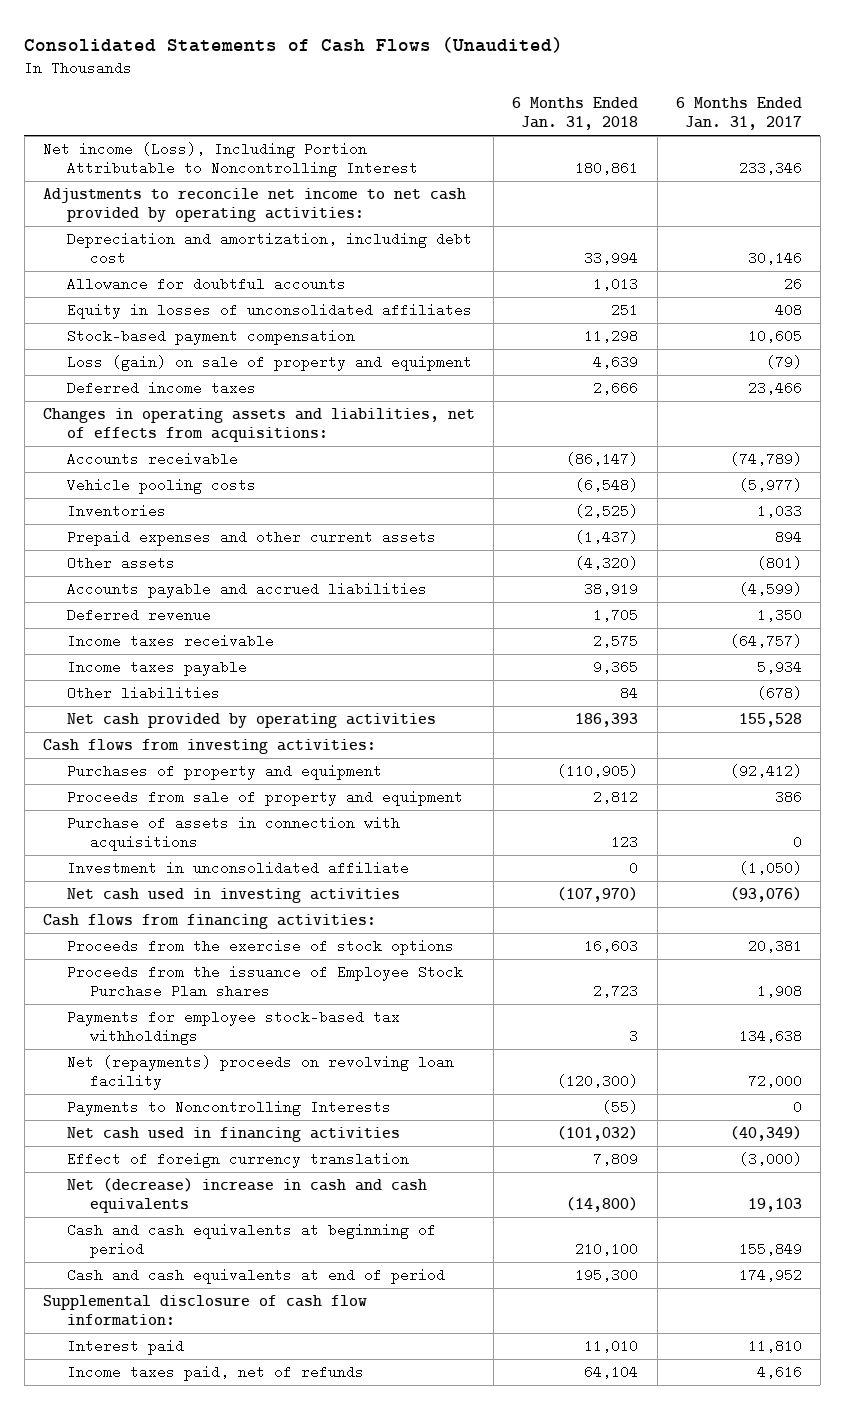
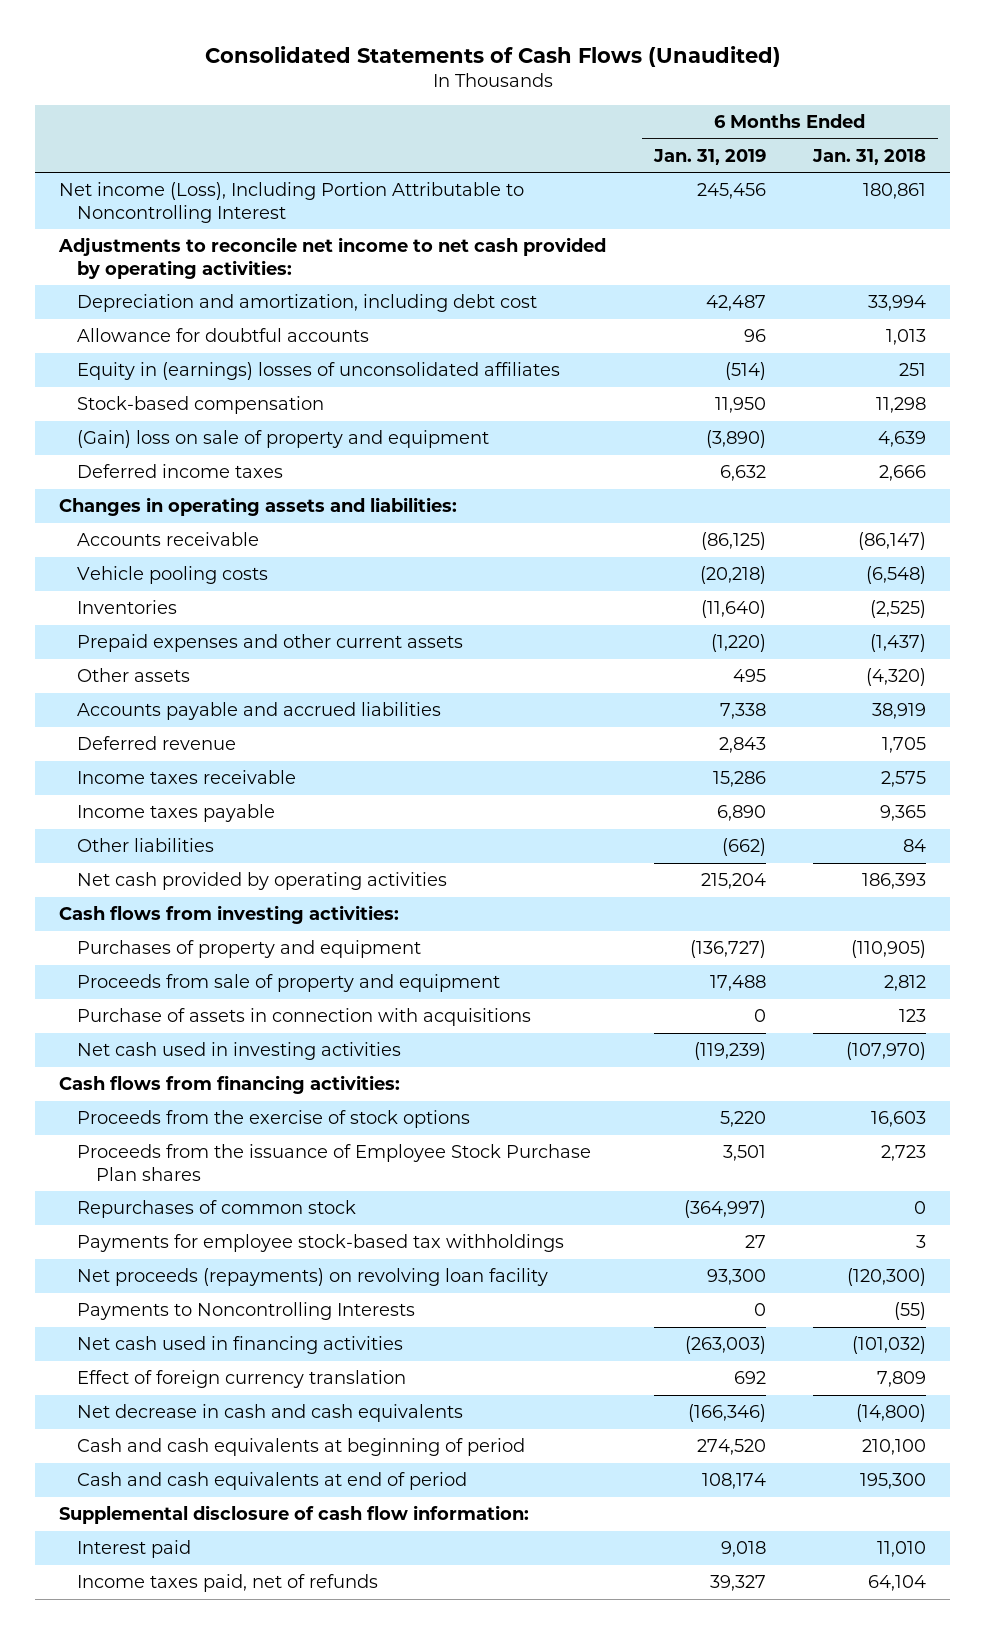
[675,96,802,131] 6 Months Ended Jan. 31, 2017 -> none
none -> [652,148,766,165] Jan. 31, 2019
[66,302,472,319] Equity in losses of unconsolidated affiliates -> [77,362,561,381] Equity in (earnings) losses of unconsolidated affiliates
[66,328,355,345] Stock-based payment compensation -> [77,396,325,415] Stock-based compensation
[66,354,472,371] Loss (gain) on sale of property and equipment -> [77,430,490,449] (Gain) loss on sale of property and equipment
[43,407,476,443] Changes in operating assets and liabilities, net of effects from acquisitions: -> [58,497,457,517] Changes in operating assets and liabilities:
[66,860,409,875] Investment in unconsolidated affiliate -> none
none -> [77,1200,357,1219] Repurchases of common stock
[66,1054,454,1091] Net (repayments) proceeds on revolving loan facility -> [77,1268,549,1287] Net proceeds (repayments) on revolving loan facility
[66,1177,427,1214] Net (decrease) increase in cash and cash equivalents -> [77,1404,464,1423] Net decrease in cash and cash equivalents

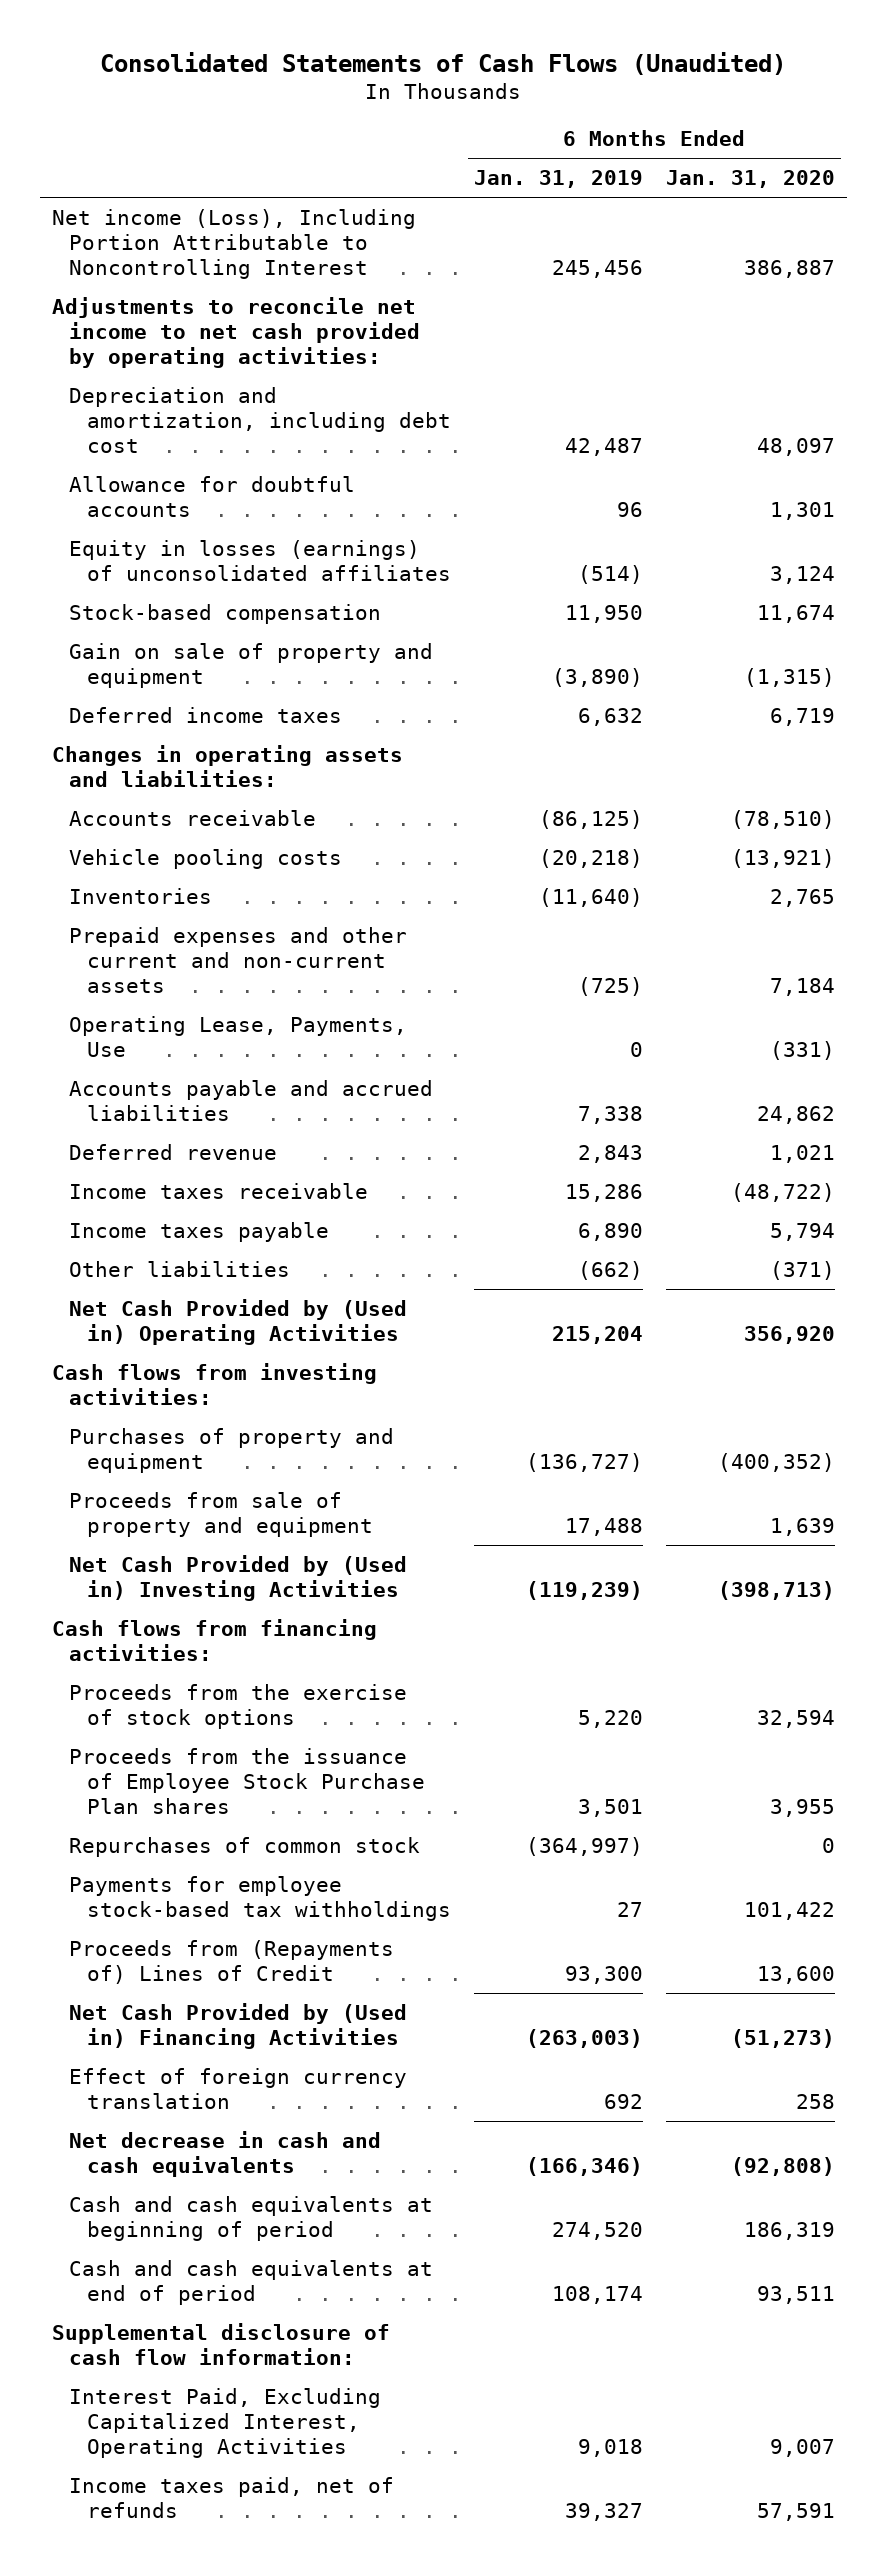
[812,148,927,165] Jan. 31, 2018 -> none
none -> [665,170,835,189] Jan. 31, 2020
[77,362,561,381] Equity in (earnings) losses of unconsolidated affiliates -> [69,539,451,582] Equity in losses (earnings) of unconsolidated affiliates
[77,430,490,449] (Gain) loss on sale of property and equipment -> [69,642,434,689] Gain on sale of property and equipment
[77,668,191,683] Other assets -> none
[77,634,464,653] Prepaid expenses and other current assets -> [69,926,408,994] Prepaid expenses and other current and non-current assets
[710,634,766,653] (1,220) -> [577,977,643,997] (725)
none -> [69,1015,408,1058] Operating Lease, Payments, Use
[77,872,448,891] Net cash provided by operating activities -> [69,1298,408,1346] Net Cash Provided by (Used in) Operating Activities
[77,1008,532,1027] Purchase of assets in connection with acquisitions -> none
[77,1042,402,1061] Net cash used in investing activities -> [69,1554,408,1602] Net Cash Provided by (Used in) Investing Activities
[77,1302,416,1321] Payments to Noncontrolling Interests -> none
[77,1268,549,1287] Net proceeds (repayments) on revolving loan facility -> [69,1939,395,1985] Proceeds from (Repayments of) Lines of Credit
[77,1336,404,1355] Net cash used in financing activities -> [69,2002,408,2050] Net Cash Provided by (Used in) Financing Activities
[77,1540,192,1559] Interest paid -> [69,2387,382,2459] Interest Paid, Excluding Capitalized Interest, Operating Activities

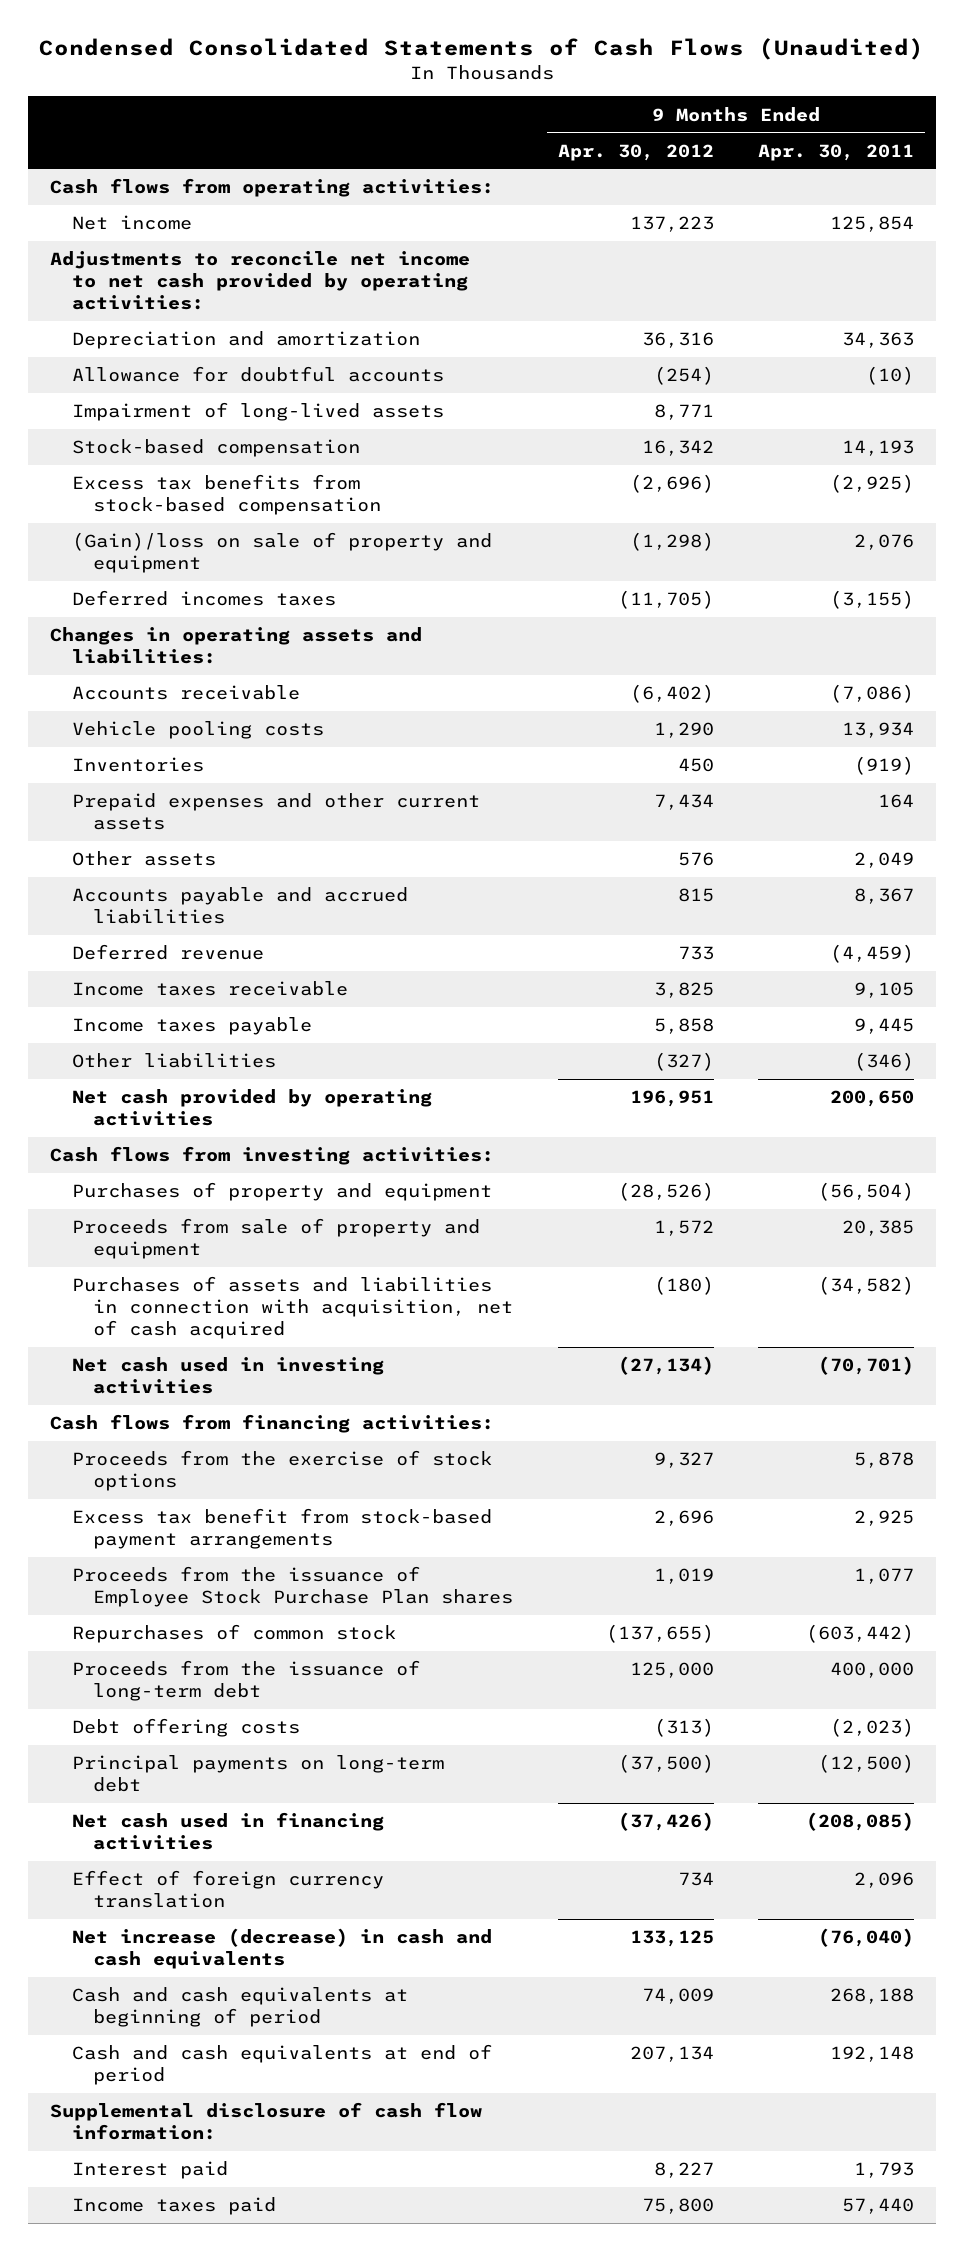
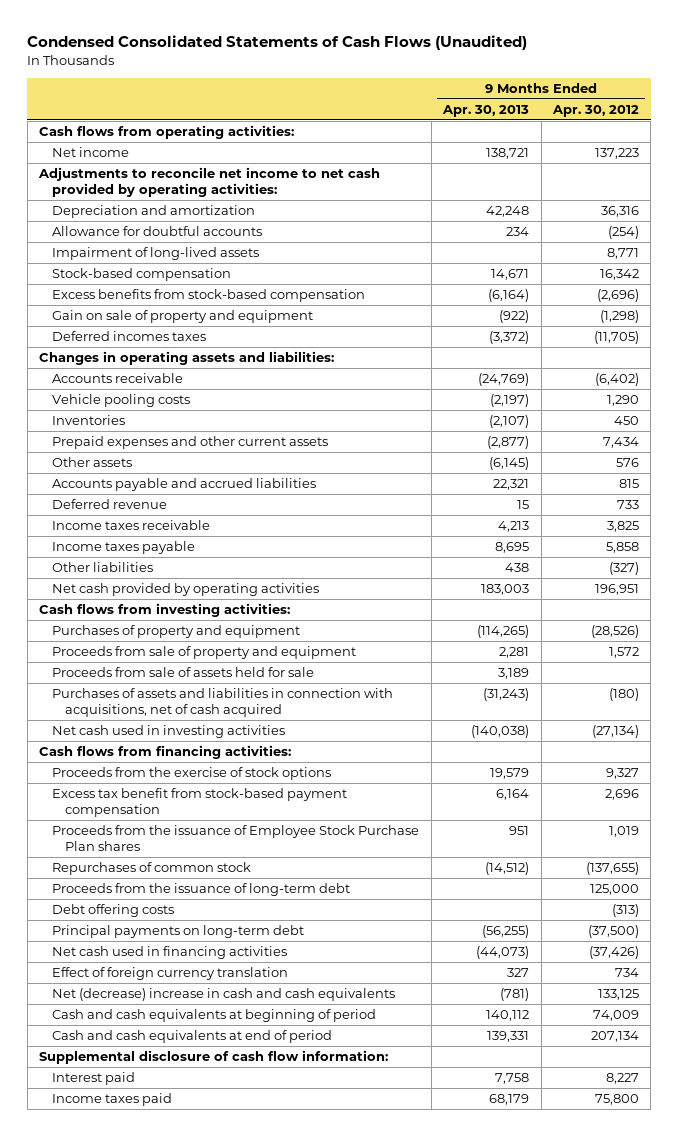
[758,143,915,161] Apr. 30, 2011 -> none
none -> [442,104,530,117] Apr. 30, 2013
[71,474,382,516] Excess tax benefits from stock-based compensation -> [52,289,366,303] Excess benefits from stock-based compensation
[71,532,492,574] (Gain)/loss on sale of property and equipment -> [52,310,314,324] Gain on sale of property and equipment
none -> [52,667,315,678] Proceeds from sale of assets held for sale
[71,1276,514,1340] Purchases of assets and liabilities in connection with acquisition, net of cash acquired -> [52,688,394,717] Purchases of assets and liabilities in connection with acquisitions, net of cash acquired
[71,1508,492,1550] Excess tax benefit from stock-based payment arrangements -> [52,788,348,817] Excess tax benefit from stock-based payment compensation
[71,1928,492,1970] Net increase (decrease) in cash and cash equivalents -> [52,988,396,1002] Net (decrease) increase in cash and cash equivalents

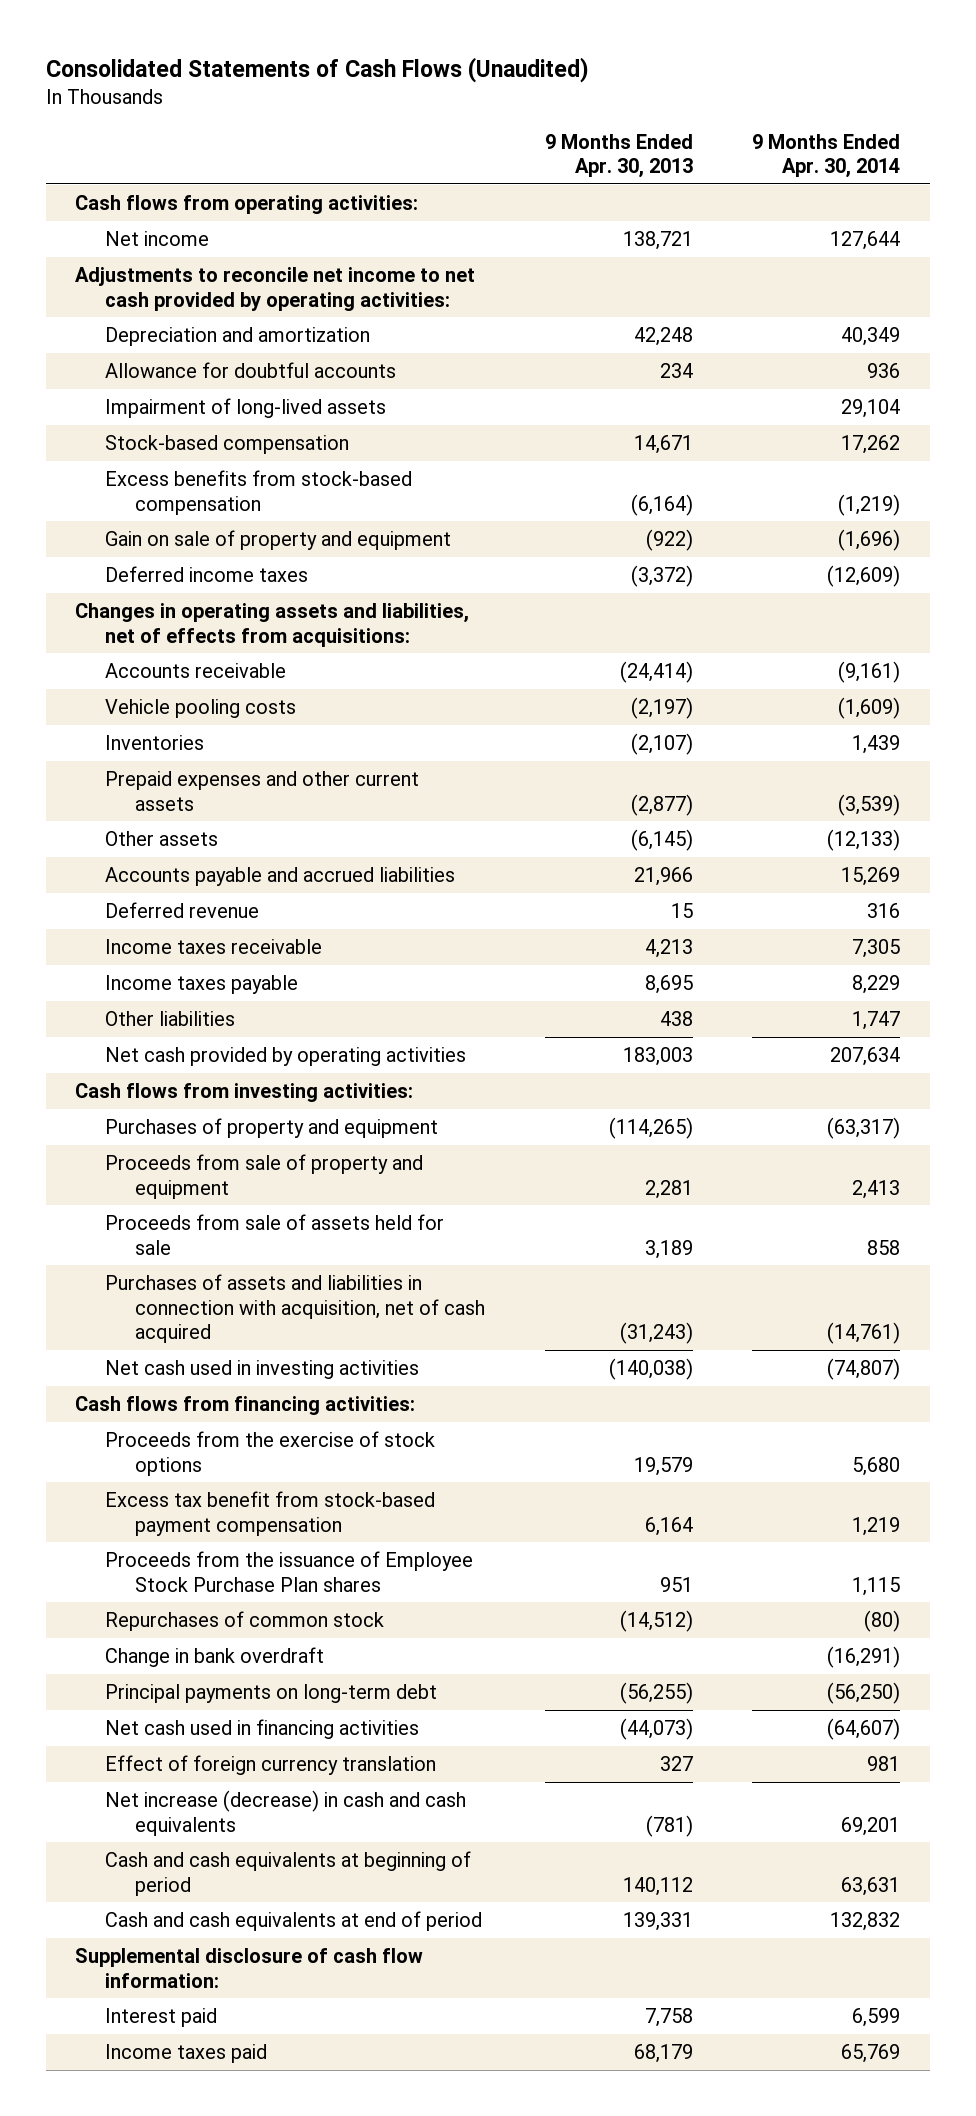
[27,35,528,51] Condensed Consolidated Statements of Cash Flows (Unaudited) -> [45,56,589,83] Consolidated Statements of Cash Flows (Unaudited)
[551,104,639,117] Apr. 30, 2012 -> none
none -> [752,133,901,179] 9 Months Ended Apr. 30, 2014
[52,331,207,342] Deferred incomes taxes -> [105,565,309,582] Deferred income taxes
[39,351,335,366] Changes in operating assets and liabilities: -> [75,602,470,647] Changes in operating assets and liabilities, net of effects from acquisitions:
[478,373,530,387] (24,769) -> [619,660,693,683] (24,414)
[493,479,530,491] 22,321 -> [633,866,693,886] 21,966
[52,688,394,717] Purchases of assets and liabilities in connection with acquisitions, net of cash acquired -> [105,1273,486,1344] Purchases of assets and liabilities in connection with acquisition, net of cash acquired
[52,883,351,897] Proceeds from the issuance of long-term debt -> none
[52,904,175,918] Debt offering costs -> none
none -> [105,1646,325,1667] Change in bank overdraft
[52,988,396,1002] Net (decrease) increase in cash and cash equivalents -> [105,1789,467,1836] Net increase (decrease) in cash and cash equivalents

